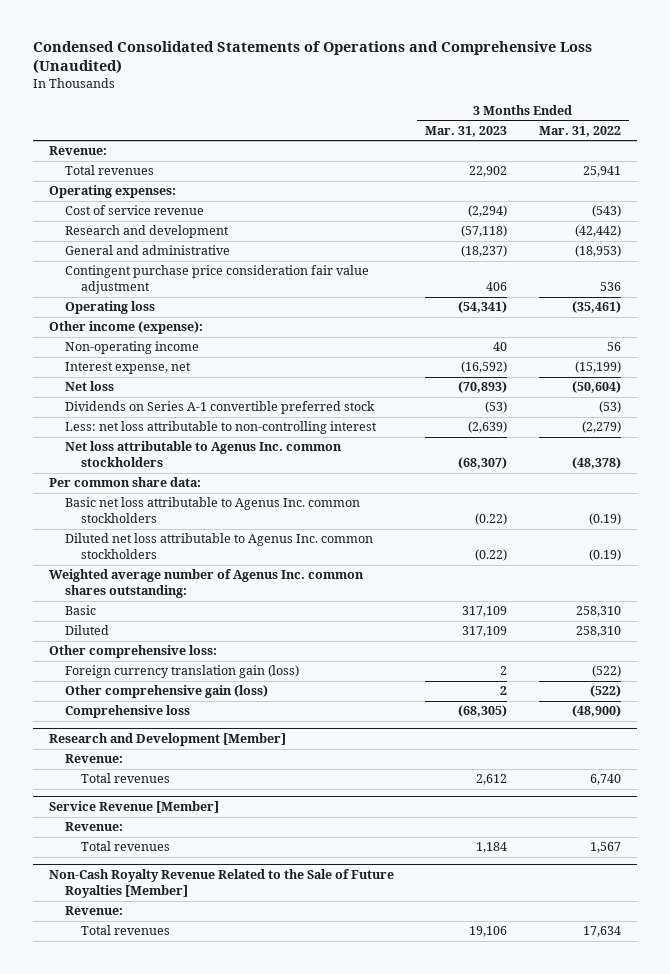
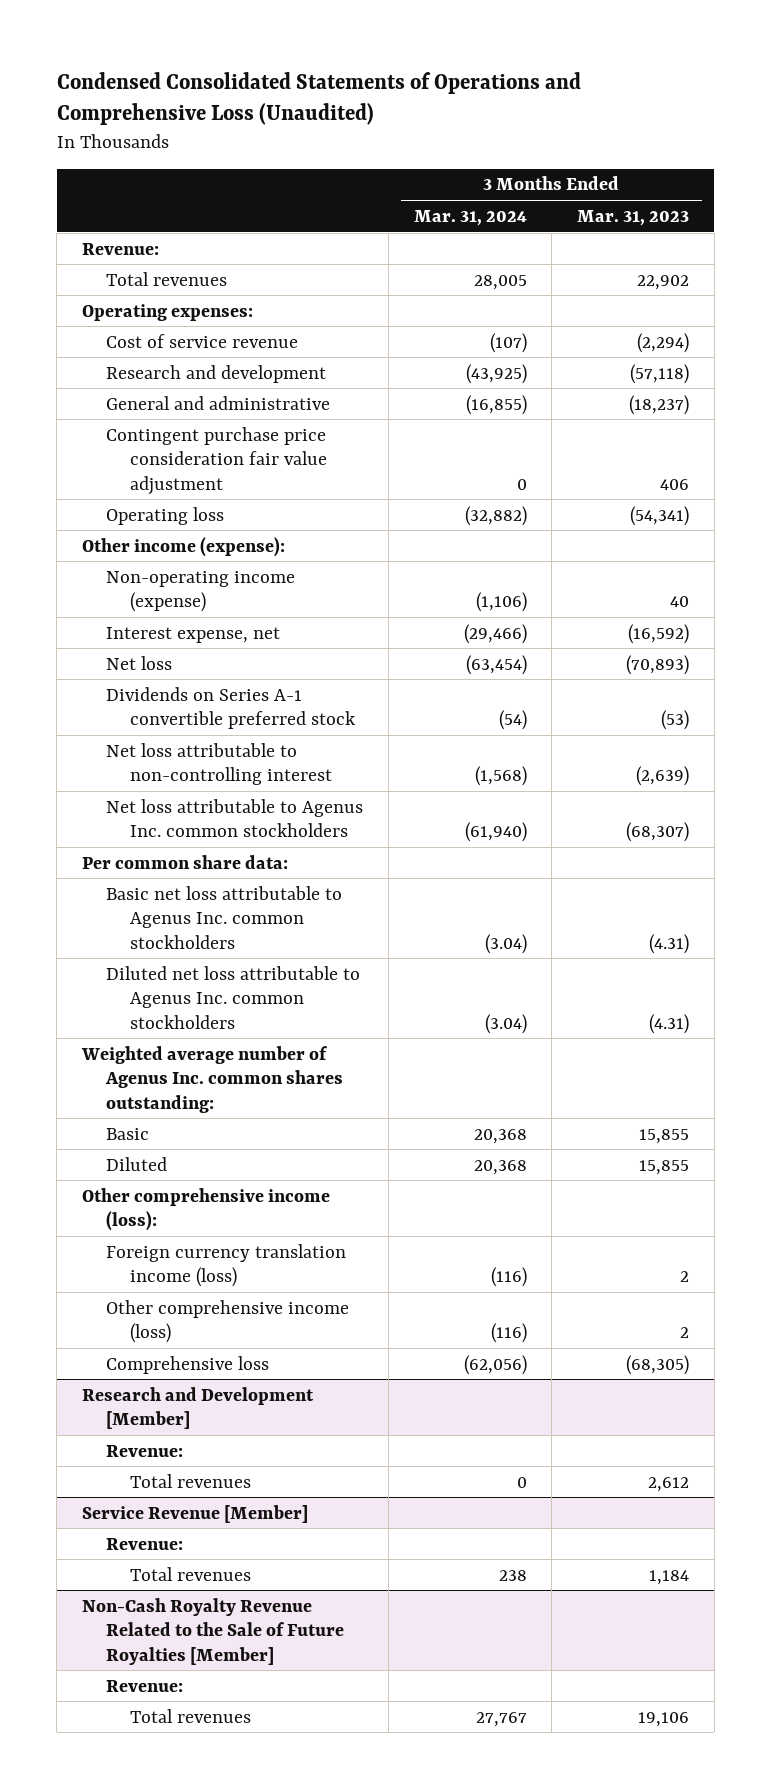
[538,125,621,137] Mar. 31, 2022 -> none
none -> [413,209,527,226] Mar. 31, 2024
[64,341,199,355] Non-operating income -> [106,570,296,613] Non-operating income (expense)
[64,421,377,435] Less: net loss attributable to non-controlling interest -> [106,742,332,786] Net loss attributable to non-controlling interest
[475,513,508,526] (0.22) -> [649,933,690,954] (4.31)
[475,549,508,562] (0.22) -> [649,1013,690,1034] (4.31)
[462,606,508,618] 317,109 -> [639,1128,690,1144] 15,855
[462,626,508,638] 317,109 -> [639,1159,690,1175] 15,855
[48,645,217,659] Other comprehensive loss: -> [82,1187,331,1232] Other comprehensive income (loss):
[64,665,299,679] Foreign currency translation gain (loss) -> [106,1243,347,1288] Foreign currency translation income (loss)
[64,685,268,699] Other comprehensive gain (loss) -> [106,1299,350,1344] Other comprehensive income (loss)

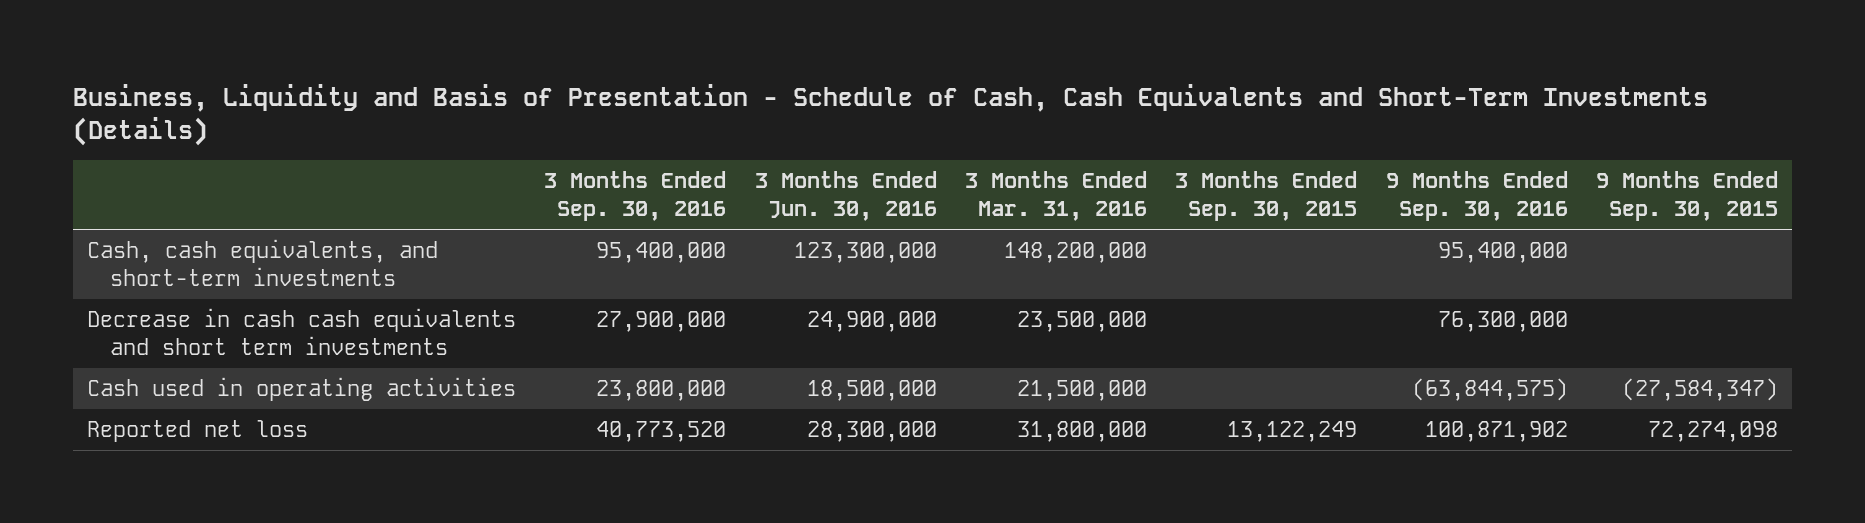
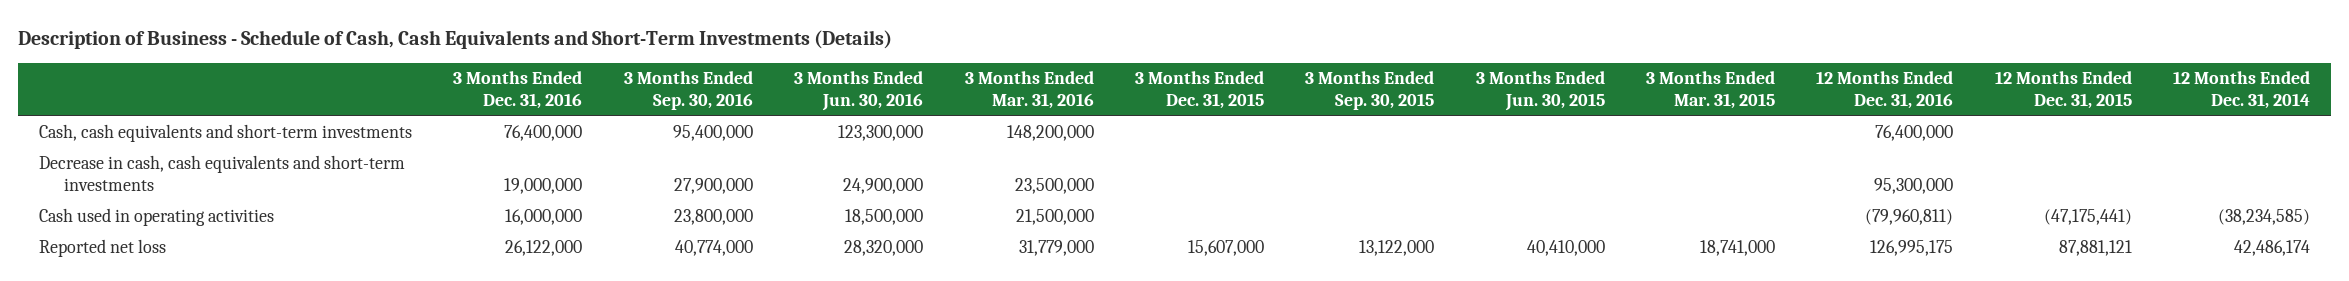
[72,84,1708,147] Business, Liquidity and Basis of Presentation - Schedule of Cash, Cash Equivalents and Short-Term Investments (Details) -> [18,30,893,50] Description of Business - Schedule of Cash, Cash Equivalents and Short-Term Investments (Details)
[1385,171,1568,221] 9 Months Ended Sep. 30, 2016 -> none
[1596,171,1779,221] 9 Months Ended Sep. 30, 2015 -> none
none -> [453,71,583,109] 3 Months Ended Dec. 31, 2016
none -> [1134,71,1264,109] 3 Months Ended Dec. 31, 2015
none -> [1475,71,1605,111] 3 Months Ended Jun. 30, 2015
none -> [1645,71,1775,109] 3 Months Ended Mar. 31, 2015
none -> [1816,71,1954,109] 12 Months Ended Dec. 31, 2016
none -> [1994,71,2132,109] 12 Months Ended Dec. 31, 2015
none -> [2173,71,2311,109] 12 Months Ended Dec. 31, 2014
[87,239,439,286] Cash, cash equivalents, and short-term investments -> [39,124,413,143] Cash, cash equivalents and short-term investments
[87,308,517,355] Decrease in cash cash equivalents and short term investments -> [39,155,406,192] Decrease in cash, cash equivalents and short-term investments
[596,421,727,443] 40,773,520 -> [674,240,753,257] 40,774,000
[806,421,937,443] 28,300,000 -> [844,240,924,257] 28,320,000
[1017,421,1148,443] 31,800,000 -> [1018,240,1094,257] 31,779,000
[1227,421,1358,443] 13,122,249 -> [1359,240,1435,257] 13,122,000

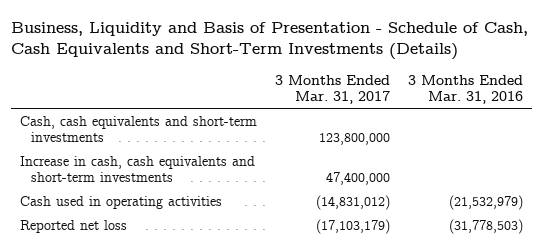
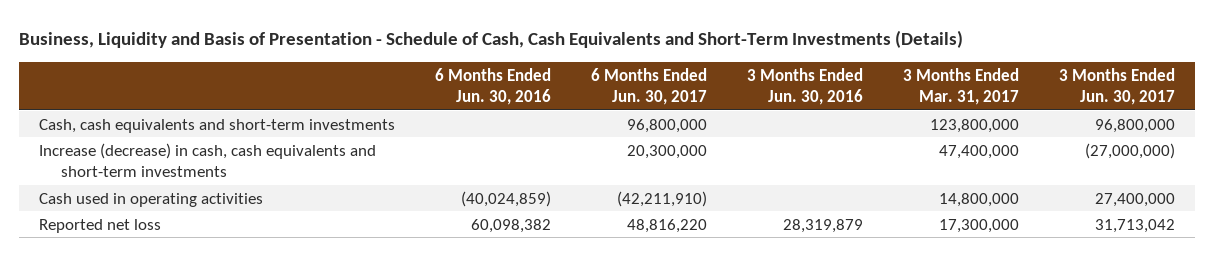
[408,74,524,104] 3 Months Ended Mar. 31, 2016 -> none
none -> [435,67,552,105] 6 Months Ended Jun. 30, 2016
none -> [591,67,708,105] 6 Months Ended Jun. 30, 2017
none -> [747,67,864,105] 3 Months Ended Jun. 30, 2016
none -> [1058,67,1175,105] 3 Months Ended Jun. 30, 2017
[20,155,256,182] Increase in cash, cash equivalents and short-term investments -> [39,142,377,177] Increase (decrease) in cash, cash equivalents and short-term investments
[316,194,391,210] (14,831,012) -> [939,192,1020,207] 14,800,000
[316,218,391,234] (17,103,179) -> [939,218,1020,233] 17,300,000

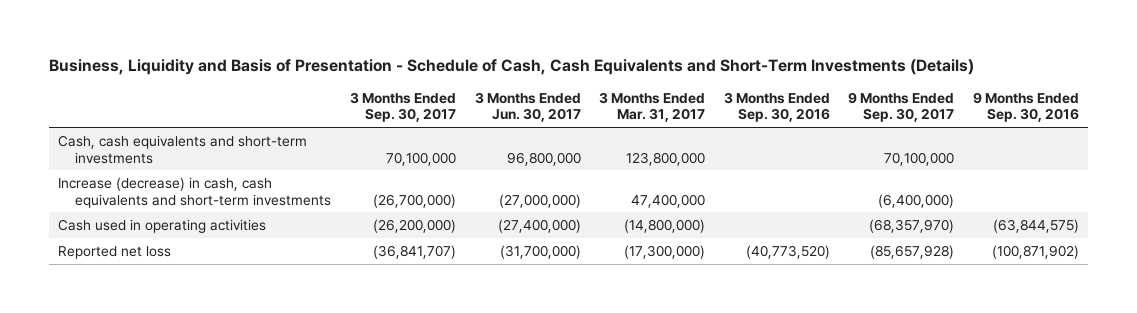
[435,67,552,105] 6 Months Ended Jun. 30, 2016 -> none
[591,67,708,105] 6 Months Ended Jun. 30, 2017 -> none
[747,67,864,105] 3 Months Ended Jun. 30, 2016 -> none
none -> [349,91,456,123] 3 Months Ended Sep. 30, 2017
none -> [723,91,830,123] 3 Months Ended Sep. 30, 2016
none -> [848,91,955,123] 9 Months Ended Sep. 30, 2017
none -> [973,91,1080,123] 9 Months Ended Sep. 30, 2016
[939,192,1020,207] 14,800,000 -> [624,218,706,233] (14,800,000)
[1094,192,1175,207] 27,400,000 -> [497,218,581,233] (27,400,000)
[939,218,1020,233] 17,300,000 -> [624,244,706,259] (17,300,000)
[1094,218,1175,233] 31,713,042 -> [499,244,581,259] (31,700,000)

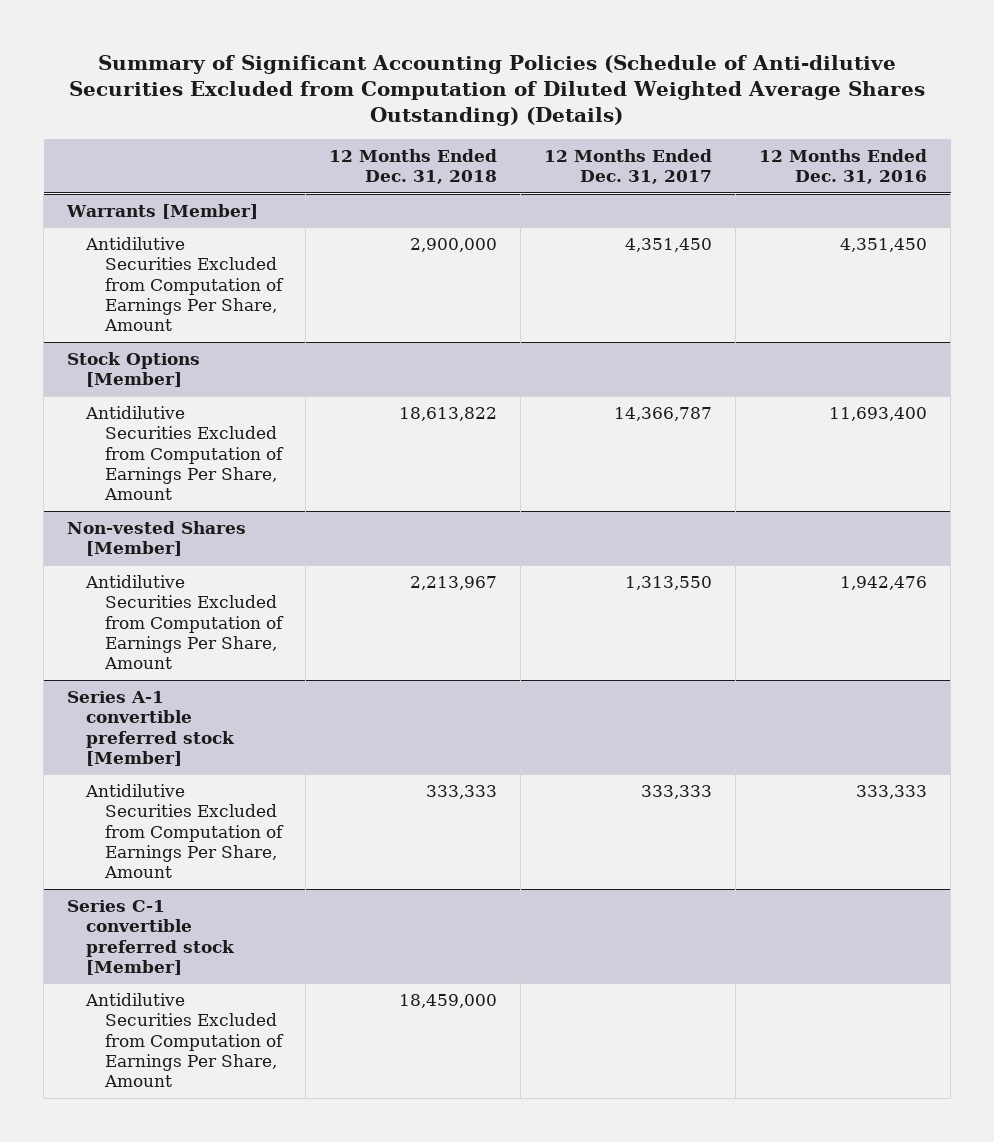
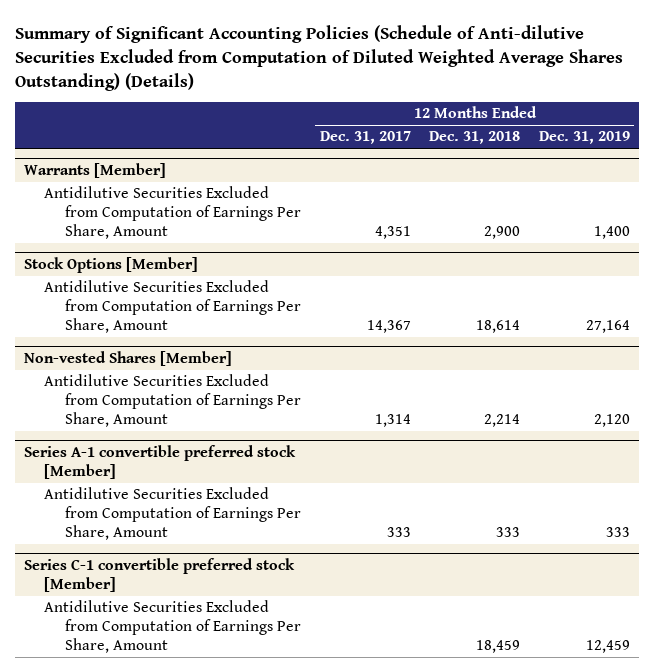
[759,149,928,185] 12 Months Ended Dec. 31, 2016 -> none
none -> [538,131,630,145] Dec. 31, 2019
[409,237,497,252] 2,900,000 -> [484,226,521,240] 2,900
[625,237,713,252] 4,351,450 -> [374,226,411,240] 4,351
[398,406,497,421] 18,613,822 -> [476,320,521,334] 18,614
[614,406,713,421] 14,366,787 -> [366,320,411,334] 14,367
[409,575,497,590] 2,213,967 -> [484,414,521,428] 2,214
[625,575,713,590] 1,313,550 -> [374,414,411,428] 1,314
[425,784,497,799] 333,333 -> [496,527,521,538] 333
[641,784,713,799] 333,333 -> [386,527,411,538] 333
[398,993,497,1008] 18,459,000 -> [476,640,521,654] 18,459

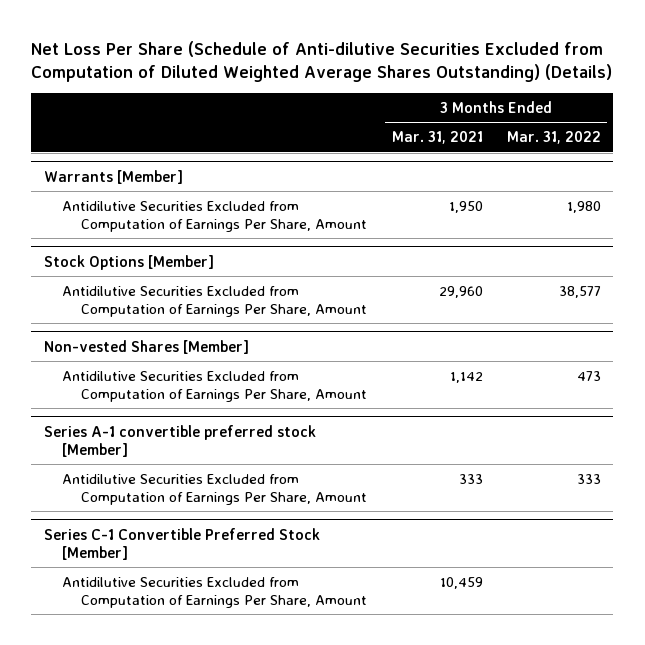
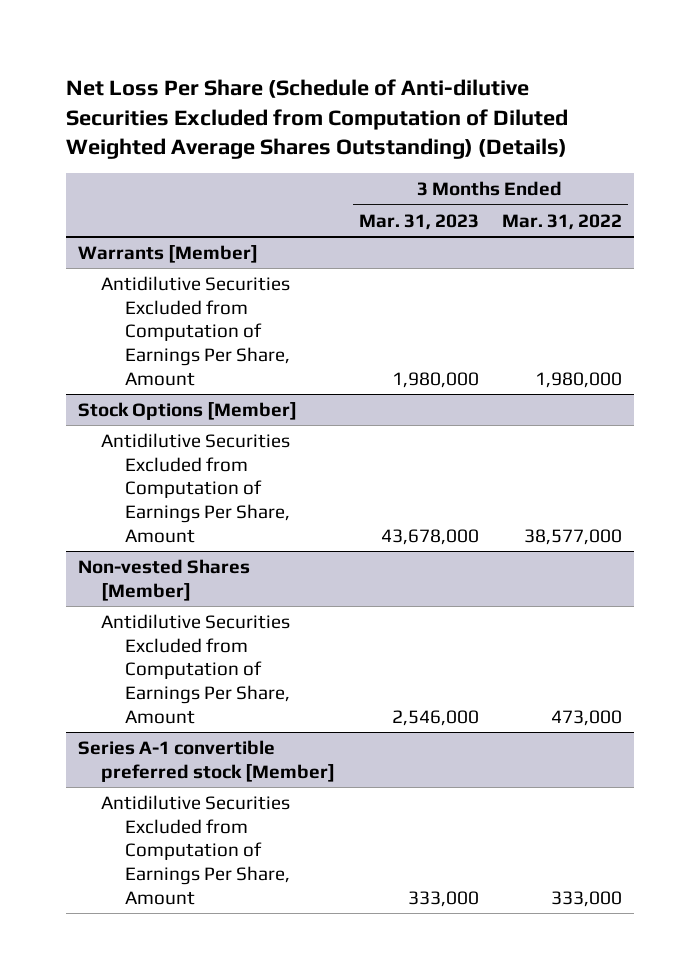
[391,131,483,145] Mar. 31, 2021 -> none
none -> [358,213,479,230] Mar. 31, 2023
[567,200,602,213] 1,980 -> [535,371,623,388] 1,980,000
[559,285,602,298] 38,577 -> [524,528,623,545] 38,577,000
[577,370,602,381] 473 -> [551,709,623,726] 473,000
[43,527,320,560] Series C-1 Convertible Preferred Stock [Member] -> none
[62,576,368,608] Antidilutive Securities Excluded from Computation of Earnings Per Share, Amount -> none
[577,473,602,484] 333 -> [551,890,623,907] 333,000

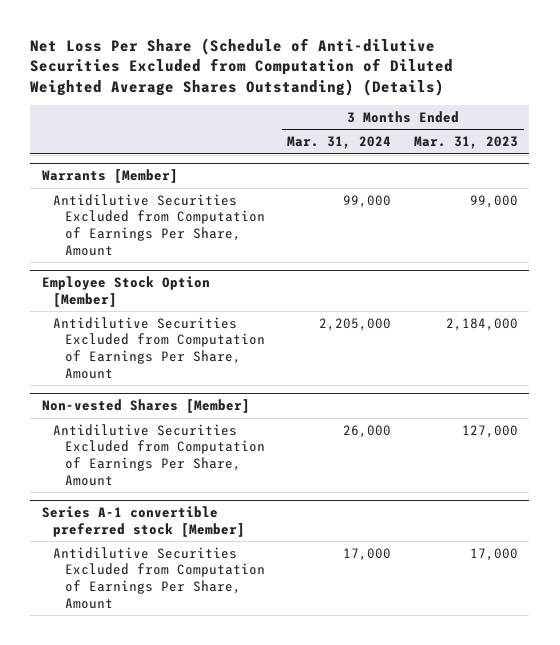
[502,213,623,230] Mar. 31, 2022 -> none
none -> [287,136,392,150] Mar. 31, 2024
[391,371,479,388] 1,980,000 -> [469,194,518,208] 99,000
[77,401,297,420] Stock Options [Member] -> [41,276,210,307] Employee Stock Option [Member]
[380,528,479,545] 43,678,000 -> [445,317,518,331] 2,184,000
[391,709,479,726] 2,546,000 -> [461,424,518,438] 127,000
[407,890,479,907] 333,000 -> [469,547,518,561] 17,000

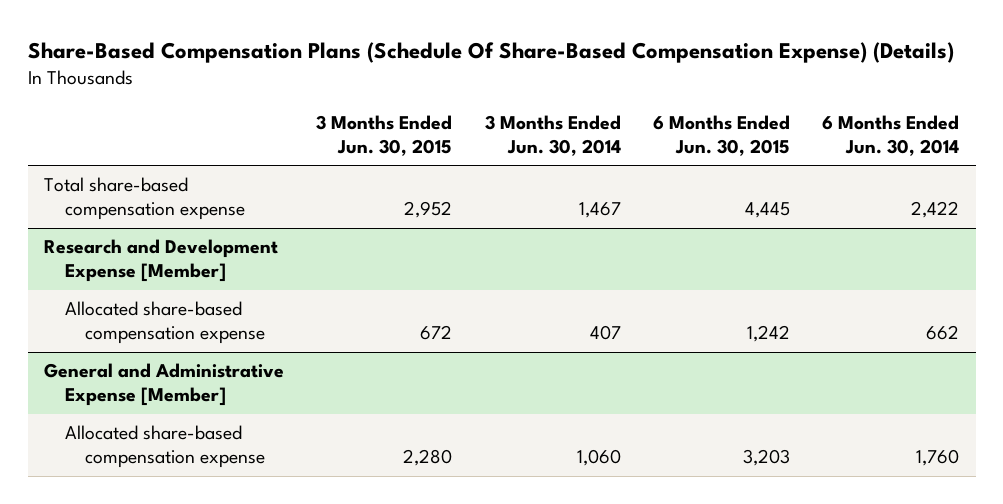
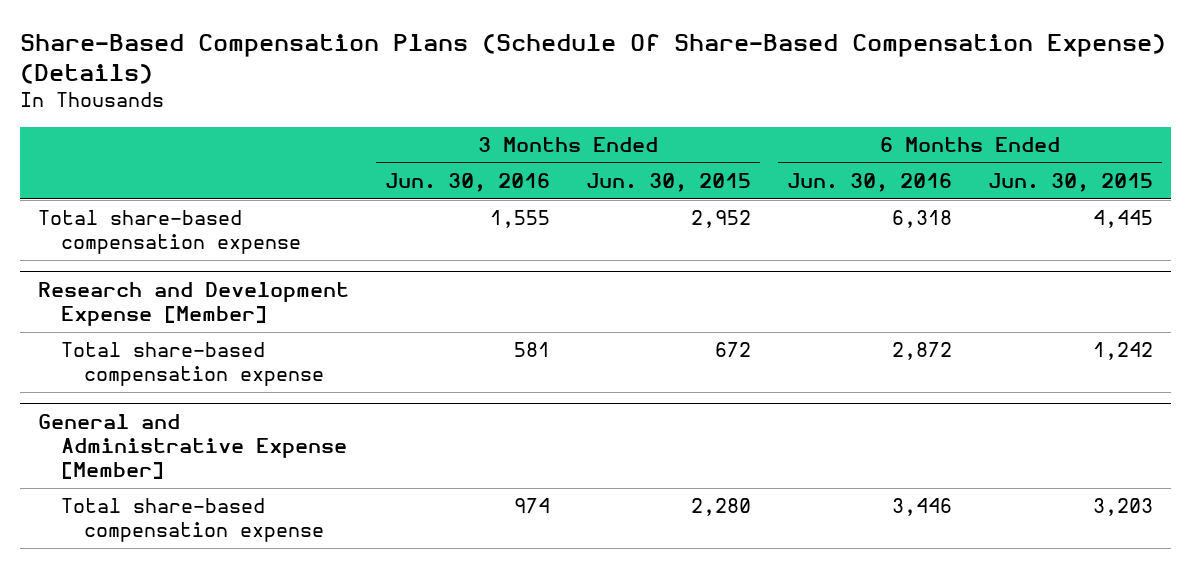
[484,114,621,157] 3 Months Ended Jun. 30, 2014 -> none
[822,114,960,157] 6 Months Ended Jun. 30, 2014 -> none
none -> [385,173,551,193] Jun. 30, 2016
none -> [787,173,953,193] Jun. 30, 2016
[64,301,266,345] Allocated share-based compensation expense -> [61,342,324,387] Total share-based compensation expense
[64,425,266,469] Allocated share-based compensation expense -> [61,498,324,543] Total share-based compensation expense

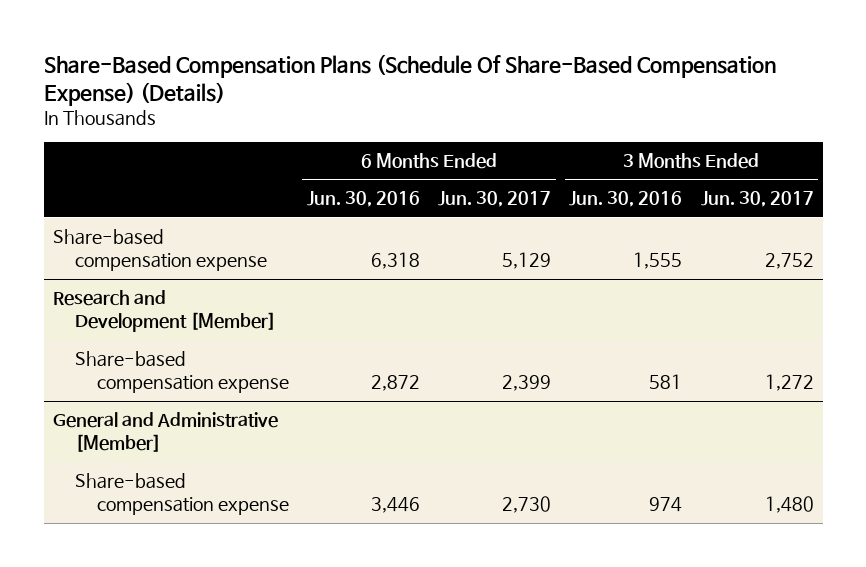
[586,173,752,193] Jun. 30, 2015 -> none
[987,173,1153,193] Jun. 30, 2015 -> none
none -> [438,191,552,208] Jun. 30, 2017
none -> [700,191,814,208] Jun. 30, 2017
[38,210,302,255] Total share-based compensation expense -> [52,229,267,272] Share-based compensation expense
[38,282,350,327] Research and Development Expense [Member] -> [52,290,276,333] Research and Development [Member]
[61,342,324,387] Total share-based compensation expense -> [74,351,289,394] Share-based compensation expense
[38,414,348,480] General and Administrative Expense [Member] -> [52,412,278,453] General and Administrative [Member]
[61,498,324,543] Total share-based compensation expense -> [74,473,289,516] Share-based compensation expense

